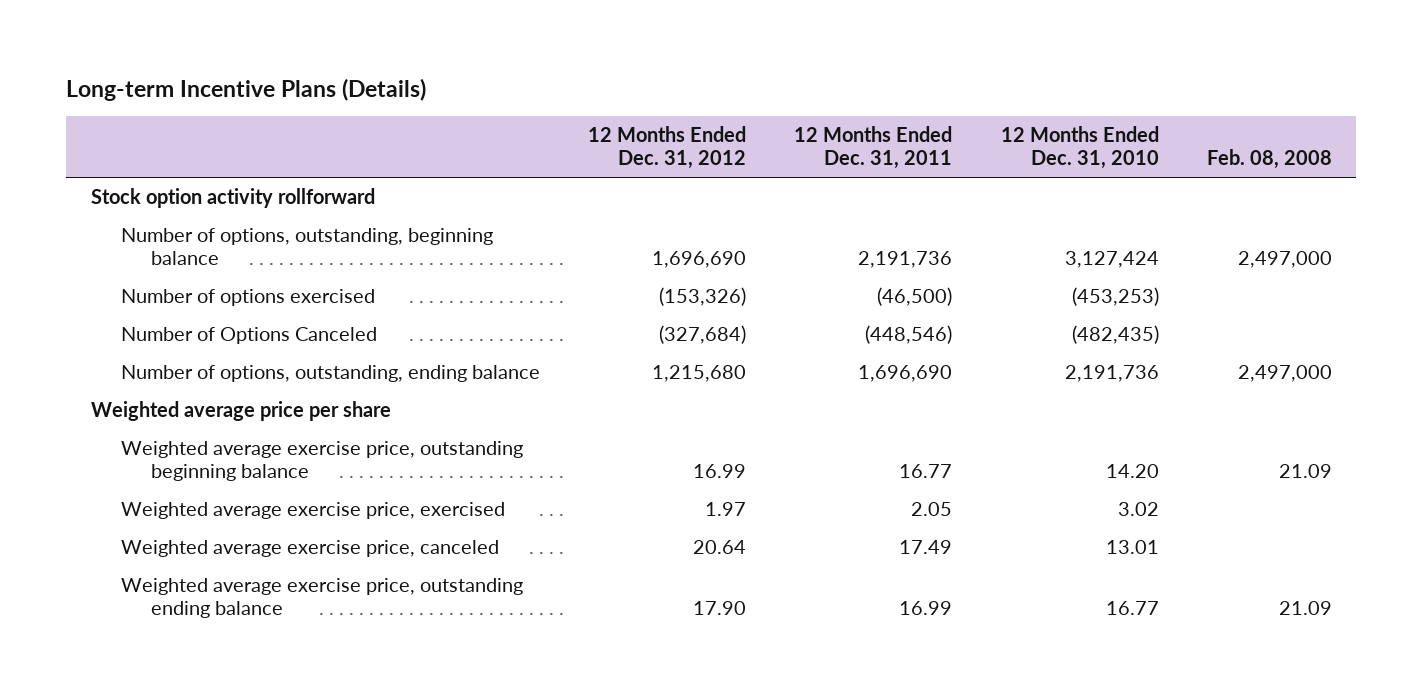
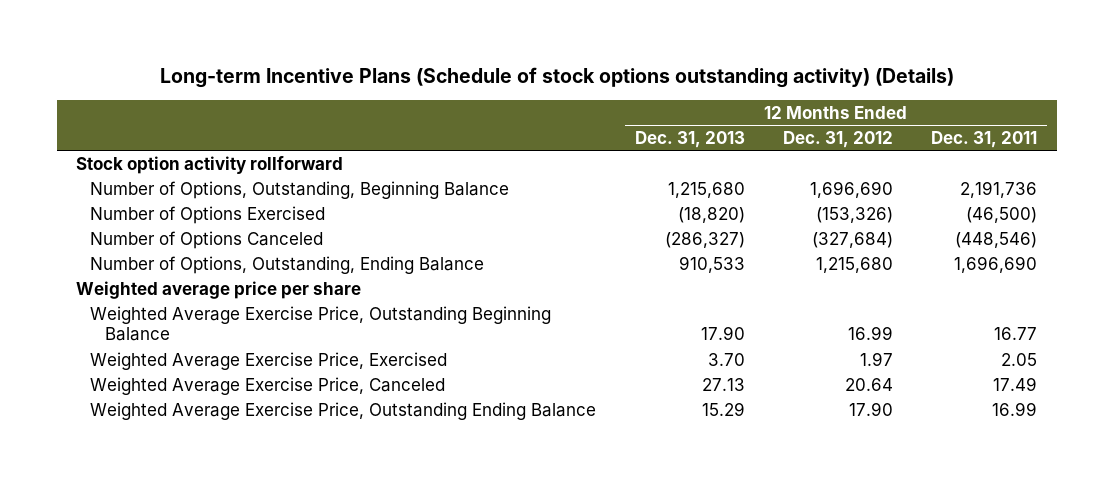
[66,77,427,101] Long-term Incentive Plans (Details) -> [159,67,954,89] Long-term Incentive Plans (Schedule of stock options outstanding activity) (Details)
[1000,125,1159,170] 12 Months Ended Dec. 31, 2010 -> none
[1206,149,1332,170] Feb. 08, 2008 -> none
none -> [634,130,745,148] Dec. 31, 2013
[120,227,493,266] Number of options, outstanding, beginning balance -> [90,180,510,199] Number of Options, Outstanding, Beginning Balance
[120,288,375,306] Number of options exercised -> [90,205,326,224] Number of Options Exercised
[120,364,540,382] Number of options, outstanding, ending balance -> [90,255,485,274] Number of Options, Outstanding, Ending Balance
[120,440,523,482] Weighted average exercise price, outstanding beginning balance -> [90,305,552,342] Weighted Average Exercise Price, Outstanding Beginning Balance
[120,501,505,519] Weighted average exercise price, exercised -> [90,351,448,370] Weighted Average Exercise Price, Exercised
[120,539,499,557] Weighted average exercise price, canceled -> [90,376,446,395] Weighted Average Exercise Price, Canceled
[120,577,523,619] Weighted average exercise price, outstanding ending balance -> [90,401,597,420] Weighted Average Exercise Price, Outstanding Ending Balance

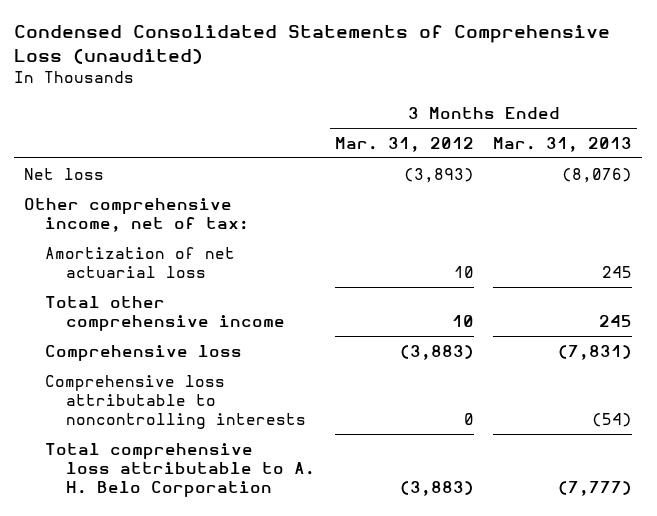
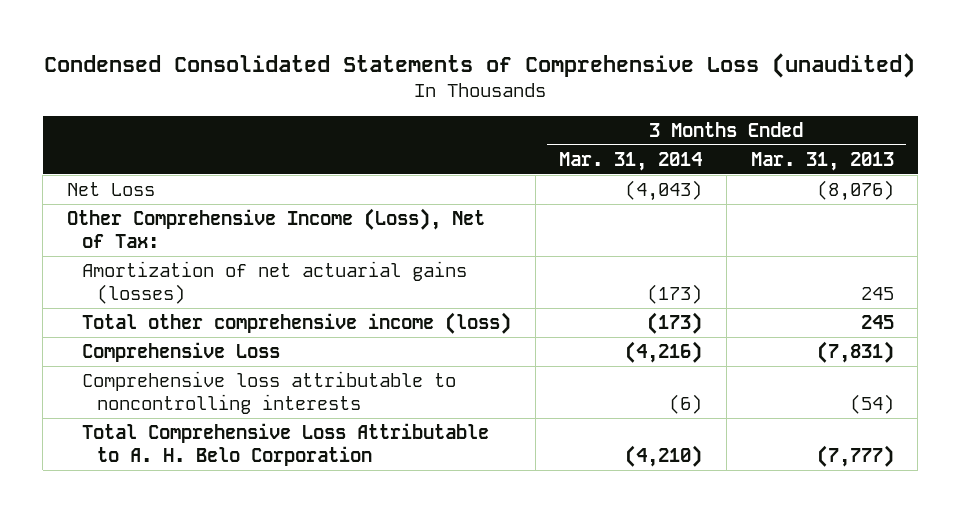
[334,136,474,152] Mar. 31, 2012 -> none
none -> [559,151,703,171] Mar. 31, 2014
[24,167,105,180] Net loss -> [66,182,155,197] Net Loss
[24,197,250,232] Other comprehensive income, net of tax: -> [66,208,485,248] Other Comprehensive Income (Loss), Net of Tax:
[45,246,236,278] Amortization of net actuarial loss -> [82,261,468,304] Amortization of net actuarial gains (losses)
[45,295,286,331] Total other comprehensive income -> [82,312,512,335] Total other comprehensive income (loss)
[45,344,243,361] Comprehensive loss -> [82,342,281,363] Comprehensive Loss
[45,442,316,498] Total comprehensive loss attributable to A. H. Belo Corporation -> [82,423,490,466] Total Comprehensive Loss Attributable to A. H. Belo Corporation

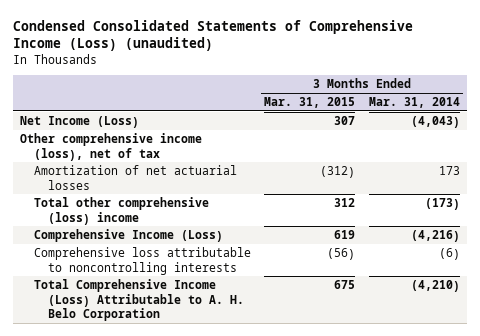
[44,52,916,78] Condensed Consolidated Statements of Comprehensive Loss (unaudited) -> [12,19,413,52] Condensed Consolidated Statements of Comprehensive Income (Loss) (unaudited)
[750,151,894,171] Mar. 31, 2013 -> none
none -> [264,97,356,109] Mar. 31, 2015
[66,182,155,197] Net Loss -> [19,116,139,129] Net Income (Loss)
[66,208,485,248] Other Comprehensive Income (Loss), Net of Tax: -> [19,133,202,161] Other comprehensive income (loss), net of tax
[82,261,468,304] Amortization of net actuarial gains (losses) -> [33,165,237,190] Amortization of net actuarial losses
[647,283,703,304] (173) -> [439,166,461,176] 173
[82,312,512,335] Total other comprehensive income (loss) -> [33,197,209,225] Total other comprehensive (loss) income
[82,342,281,363] Comprehensive Loss -> [33,229,223,243] Comprehensive Income (Loss)
[82,423,490,466] Total Comprehensive Loss Attributable to A. H. Belo Corporation -> [33,279,245,322] Total Comprehensive Income (Loss) Attributable to A. H. Belo Corporation

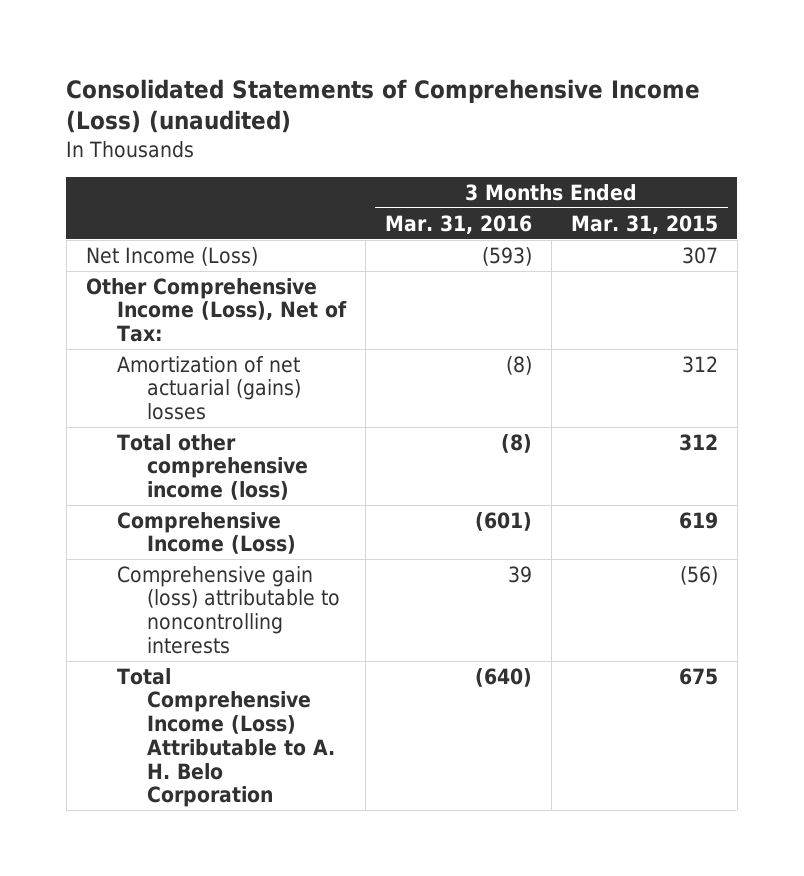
[12,19,413,52] Condensed Consolidated Statements of Comprehensive Income (Loss) (unaudited) -> [66,78,701,134] Consolidated Statements of Comprehensive Income (Loss) (unaudited)
[369,97,461,109] Mar. 31, 2014 -> none
none -> [384,214,532,234] Mar. 31, 2016
[19,133,202,161] Other comprehensive income (loss), net of tax -> [86,277,347,343] Other Comprehensive Income (Loss), Net of Tax:
[33,165,237,190] Amortization of net actuarial losses -> [116,355,302,421] Amortization of net actuarial (gains) losses
[320,166,356,179] (312) -> [681,355,718,373] 312
[33,197,209,225] Total other comprehensive (loss) income -> [116,433,309,501] Total other comprehensive income (loss)
[33,247,251,275] Comprehensive loss attributable to noncontrolling interests -> [116,565,341,654] Comprehensive gain (loss) attributable to noncontrolling interests

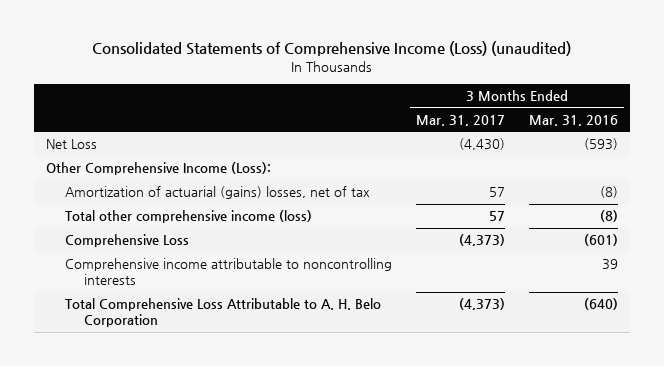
[570,214,718,234] Mar. 31, 2015 -> none
none -> [416,114,506,126] Mar. 31, 2017
[86,246,259,266] Net Income (Loss) -> [45,139,97,150] Net Loss
[86,277,347,343] Other Comprehensive Income (Loss), Net of Tax: -> [45,162,271,176] Other Comprehensive Income (Loss):
[116,355,302,421] Amortization of net actuarial (gains) losses -> [64,186,370,200] Amortization of actuarial (gains) losses, net of tax
[116,511,297,555] Comprehensive Income (Loss) -> [64,234,189,248] Comprehensive Loss
[116,565,341,654] Comprehensive gain (loss) attributable to noncontrolling interests -> [64,258,392,286] Comprehensive income attributable to noncontrolling interests
[116,667,336,808] Total Comprehensive Income (Loss) Attributable to A. H. Belo Corporation -> [64,298,381,328] Total Comprehensive Loss Attributable to A. H. Belo Corporation

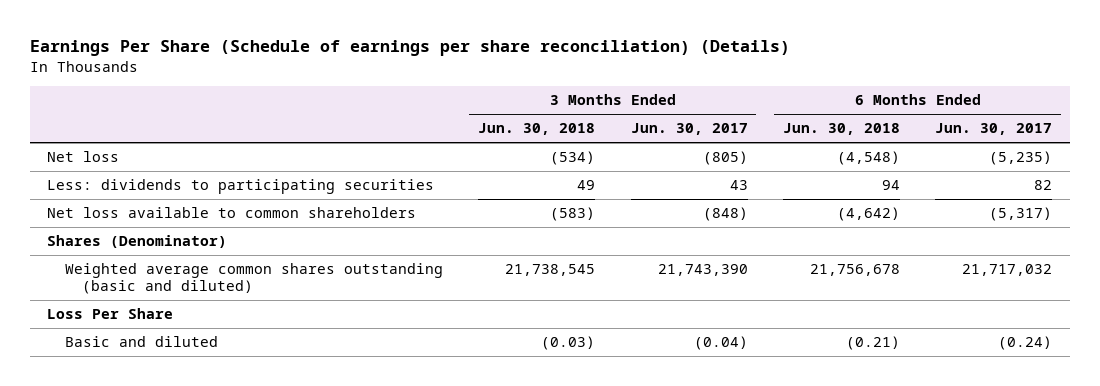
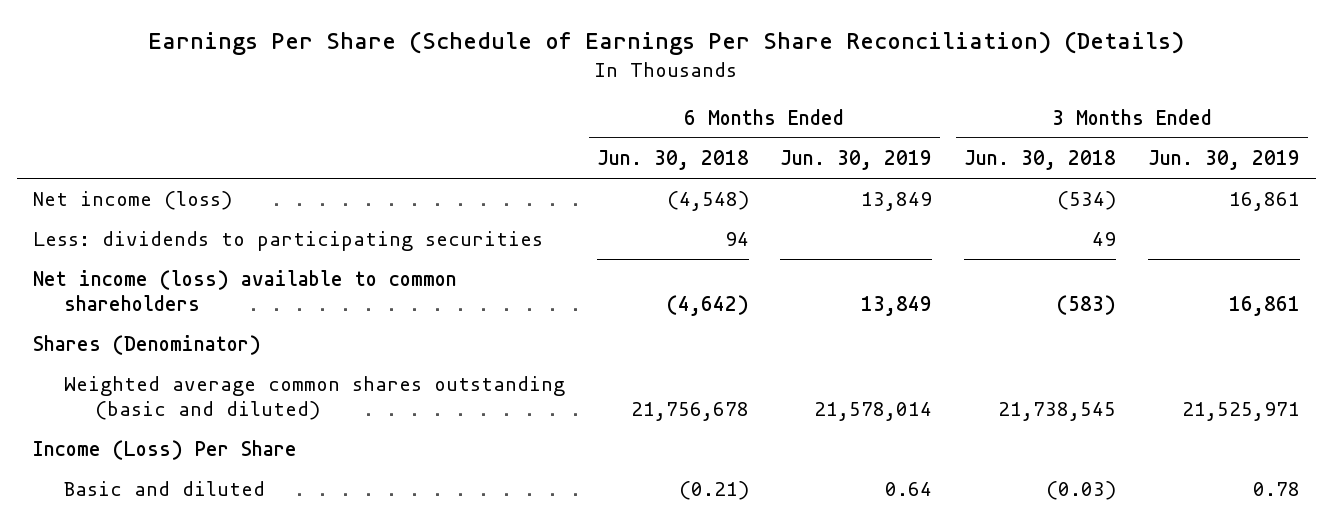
[29,40,790,57] Earnings Per Share (Schedule of earnings per share reconciliation) (Details) -> [148,30,1185,55] Earnings Per Share (Schedule of Earnings Per Share Reconciliation) (Details)
[630,123,748,136] Jun. 30, 2017 -> none
[935,123,1053,136] Jun. 30, 2017 -> none
none -> [780,150,933,171] Jun. 30, 2019
none -> [1147,150,1300,171] Jun. 30, 2019
[47,151,120,163] Net loss -> [32,191,232,211] Net income (loss)
[47,207,417,219] Net loss available to common shareholders -> [32,270,457,311] Net income (loss) available to common shareholders
[47,308,174,320] Loss Per Share -> [32,440,297,461] Income (Loss) Per Share

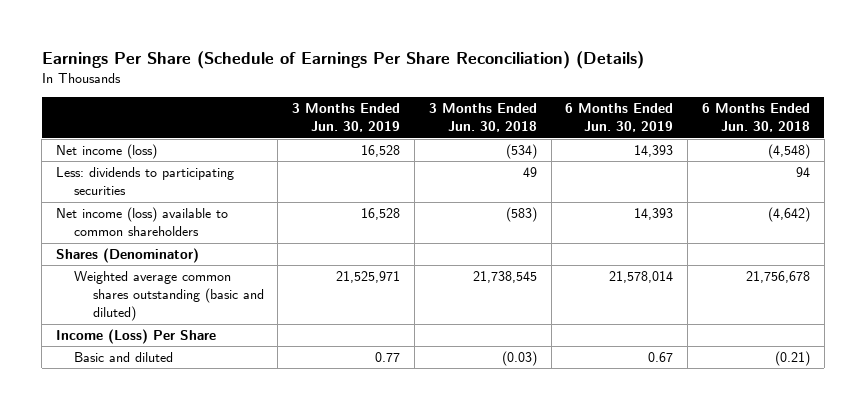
[861,192,933,212] 13,849 -> [634,145,674,158] 14,393
[1228,192,1300,212] 16,861 -> [361,145,401,158] 16,528
[861,295,933,316] 13,849 -> [634,208,674,221] 14,393
[1228,295,1300,316] 16,861 -> [361,208,401,221] 16,528
[885,482,933,497] 0.64 -> [648,352,674,363] 0.67
[1252,482,1300,497] 0.78 -> [375,352,401,363] 0.77

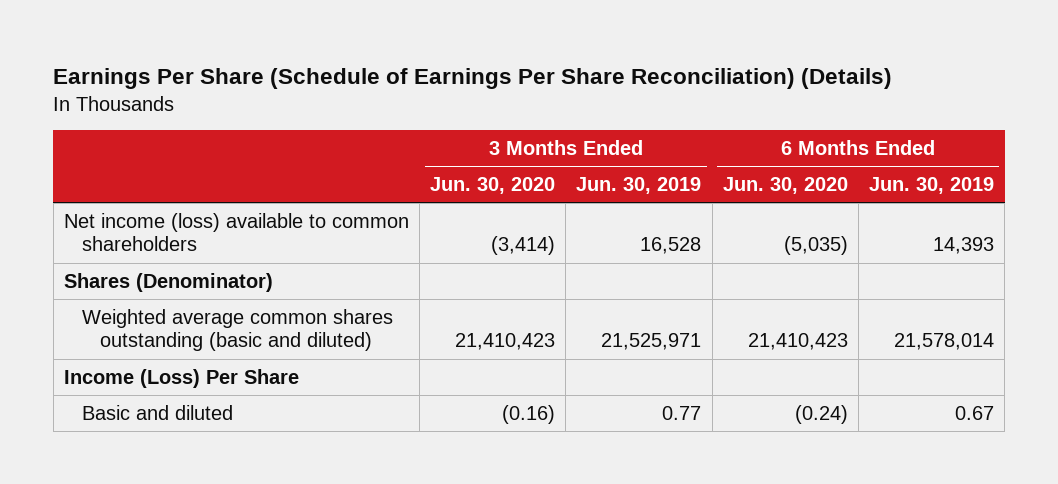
[428,103,537,133] 3 Months Ended Jun. 30, 2018 -> none
[702,103,811,133] 6 Months Ended Jun. 30, 2018 -> none
none -> [430,176,556,194] Jun. 30, 2020
none -> [722,176,848,194] Jun. 30, 2020
[56,144,158,160] Net income (loss) -> none
[56,167,235,196] Less: dividends to participating securities -> none

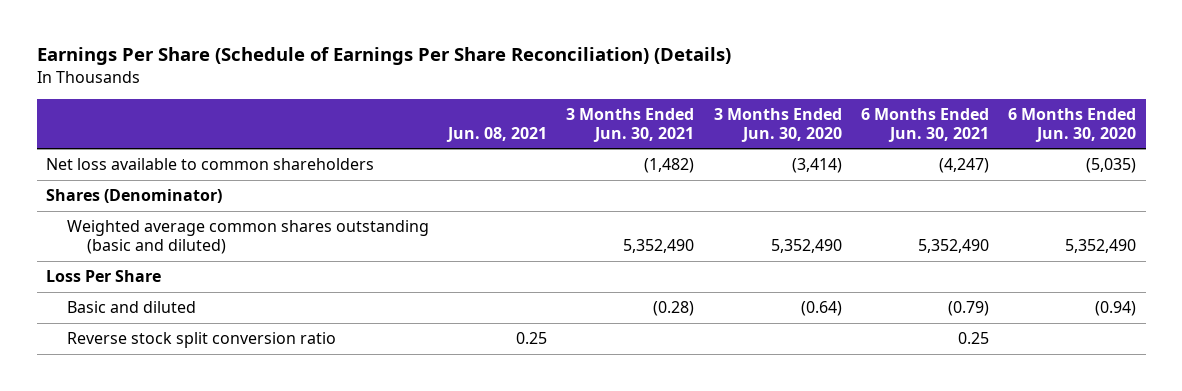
[576,176,702,194] Jun. 30, 2019 -> none
[868,176,994,194] Jun. 30, 2019 -> none
none -> [446,126,548,142] Jun. 08, 2021
none -> [566,107,695,142] 3 Months Ended Jun. 30, 2021
none -> [860,107,989,142] 6 Months Ended Jun. 30, 2021
[63,212,409,252] Net income (loss) available to common shareholders -> [46,158,375,171] Net loss available to common shareholders
[455,333,556,351] 21,410,423 -> [770,239,842,254] 5,352,490
[747,333,848,351] 21,410,423 -> [1065,239,1137,254] 5,352,490
[63,368,299,388] Income (Loss) Per Share -> [46,270,162,283] Loss Per Share
[502,404,556,424] (0.16) -> [800,301,842,317] (0.64)
[794,404,848,424] (0.24) -> [1095,301,1137,317] (0.94)
none -> [66,332,336,349] Reverse stock split conversion ratio

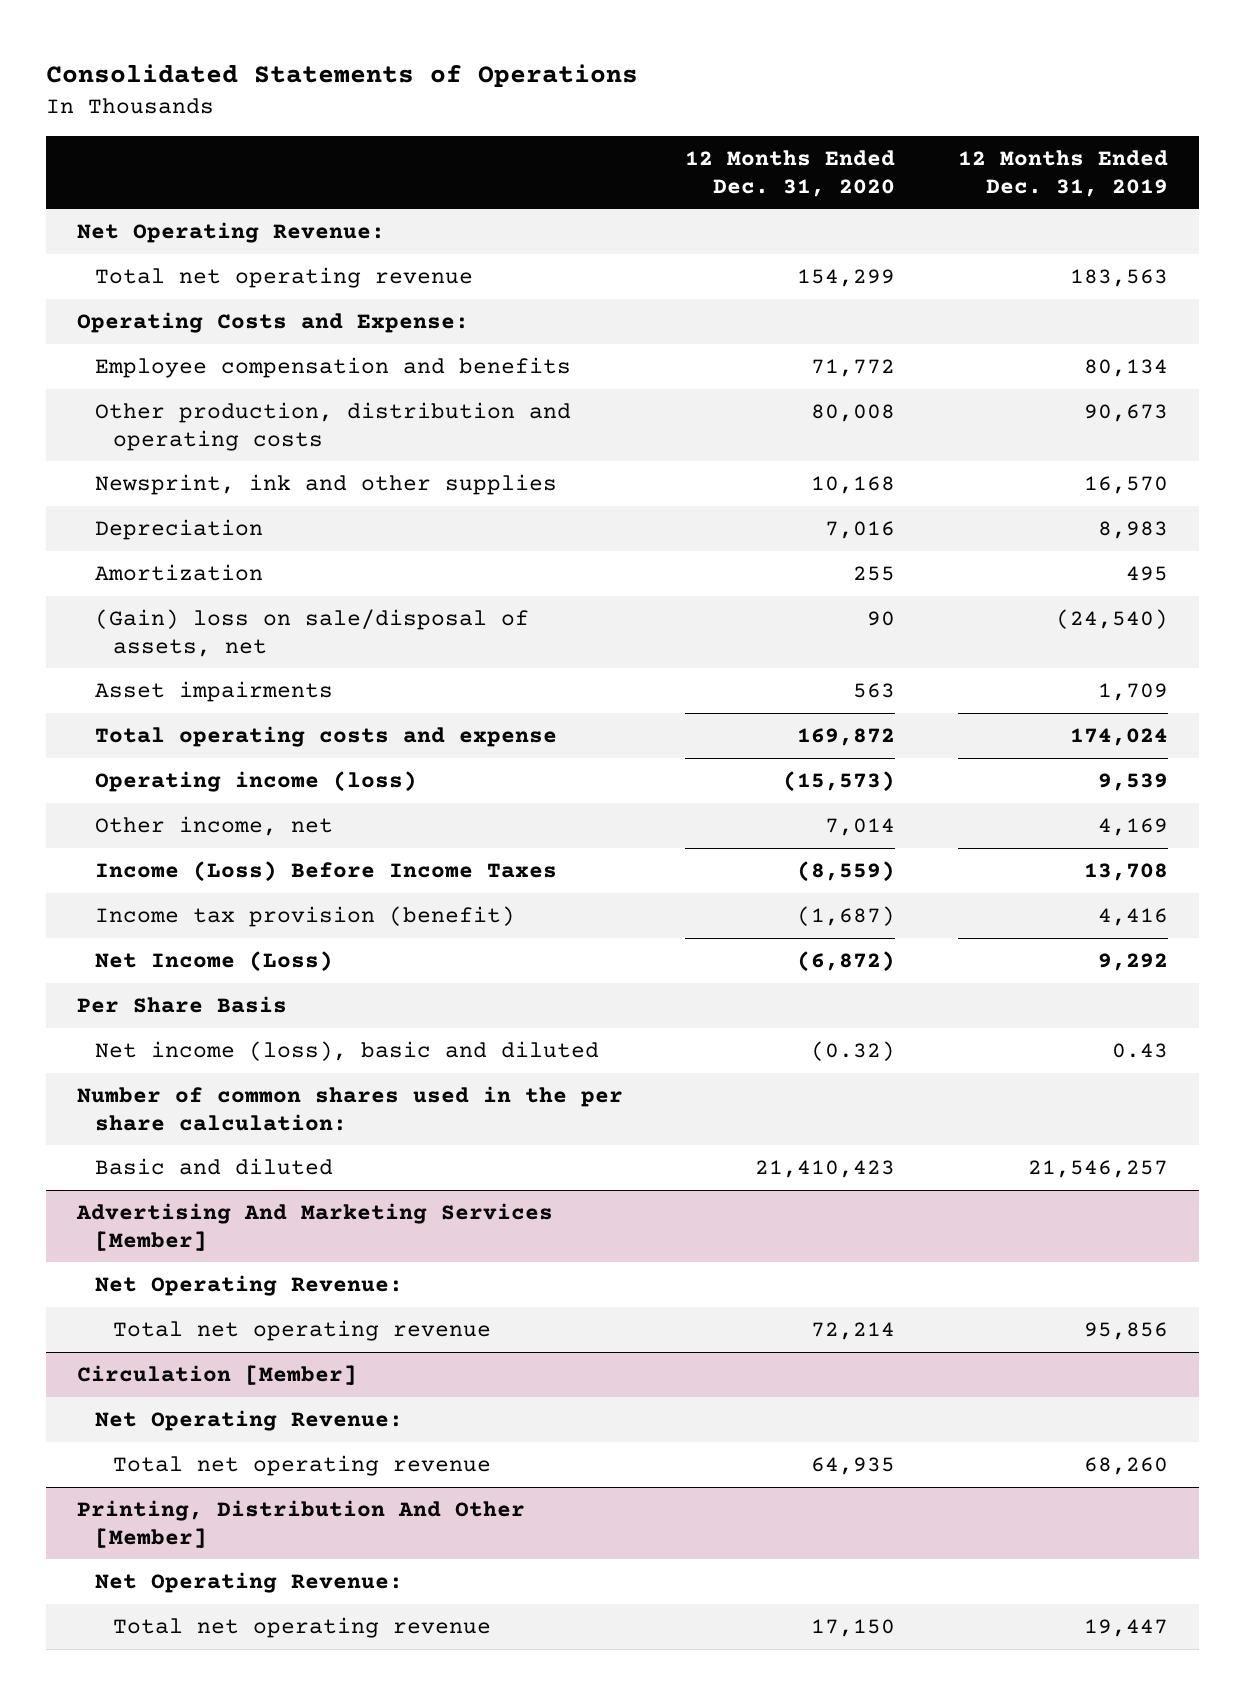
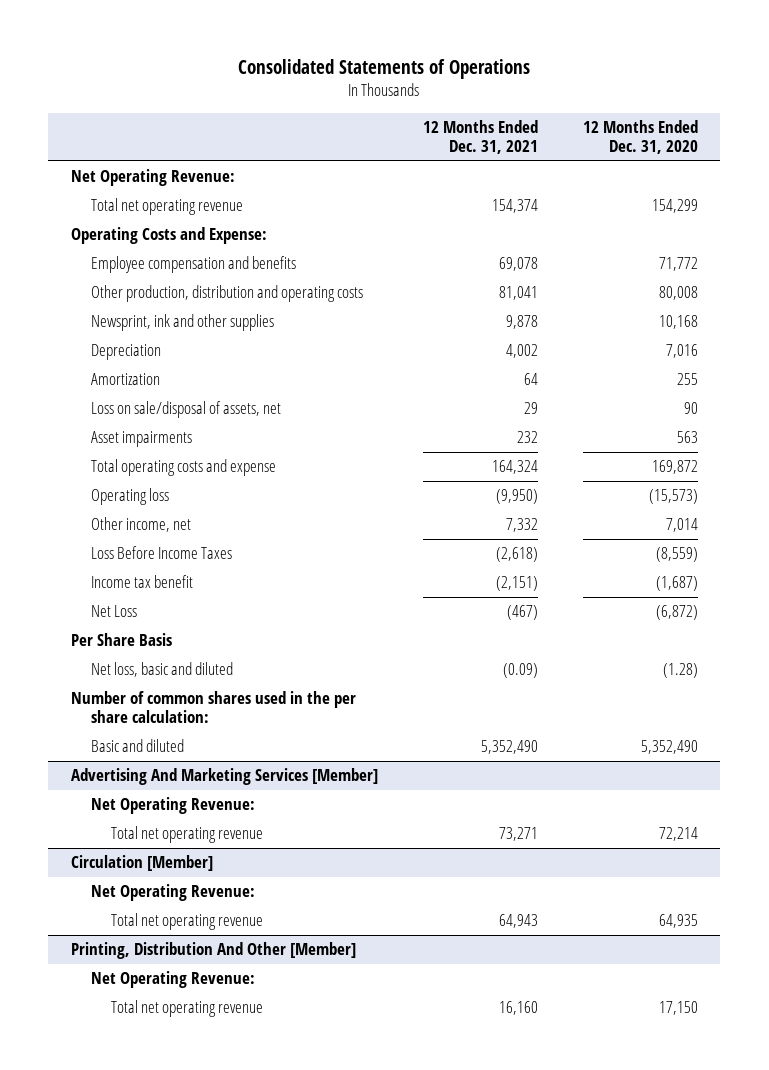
[957,150,1168,197] 12 Months Ended Dec. 31, 2019 -> none
none -> [422,119,538,154] 12 Months Ended Dec. 31, 2021
[95,608,530,657] (Gain) loss on sale/disposal of assets, net -> [91,401,282,419] Loss on sale/disposal of assets, net
[95,770,418,792] Operating income (loss) -> [91,488,170,506] Operating loss
[95,860,558,882] Income (Loss) Before Income Taxes -> [91,546,233,560] Loss Before Income Taxes
[95,905,516,927] Income tax provision (benefit) -> [91,575,194,589] Income tax benefit
[95,950,334,972] Net Income (Loss) -> [91,605,138,618] Net Loss
[95,1040,600,1061] Net income (loss), basic and diluted -> [91,662,234,678] Net loss, basic and diluted
[811,1040,896,1061] (0.32) -> [662,663,698,679] (1.28)
[755,1159,896,1178] 21,410,423 -> [640,740,698,755] 5,352,490

